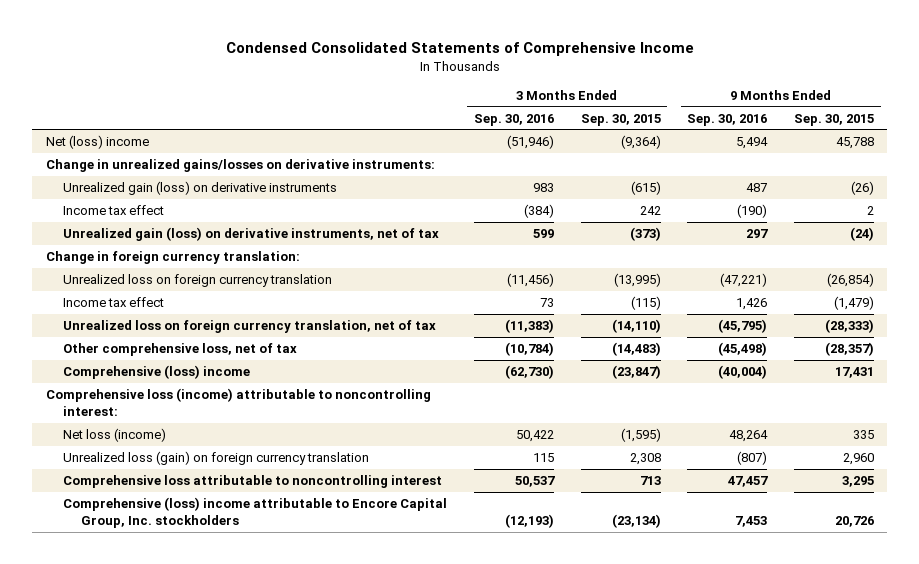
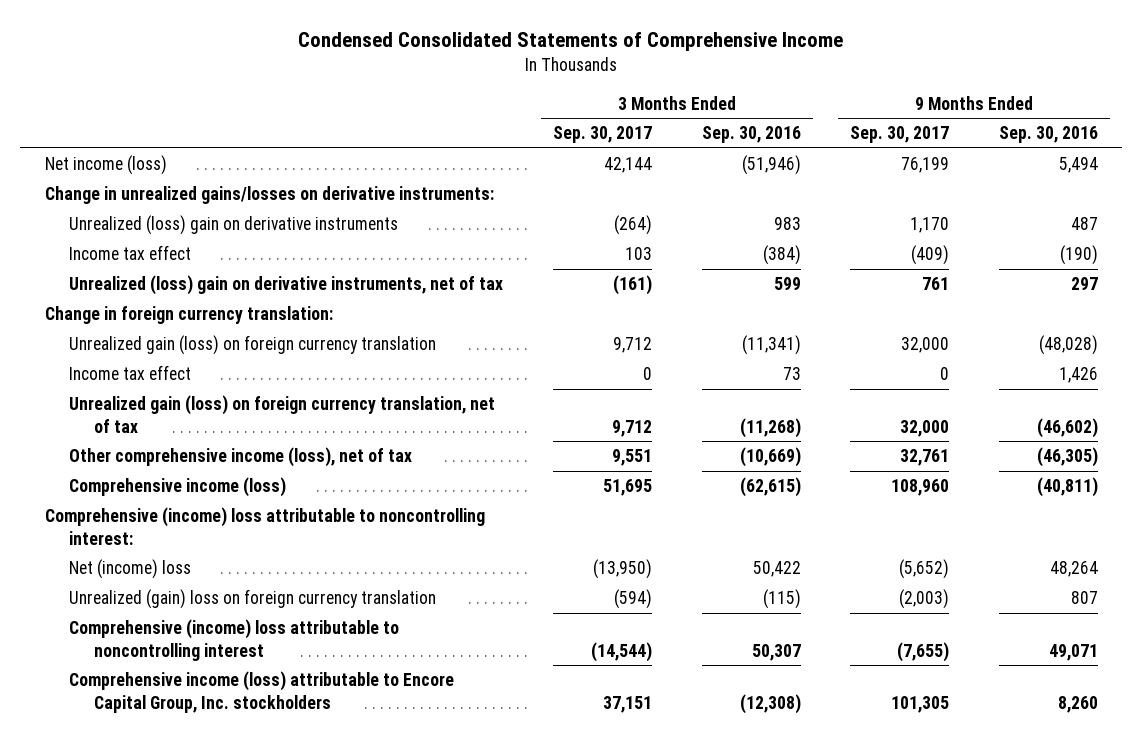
[580,113,661,126] Sep. 30, 2015 -> none
[793,113,874,126] Sep. 30, 2015 -> none
none -> [552,126,652,144] Sep. 30, 2017
none -> [850,126,950,144] Sep. 30, 2017
[45,135,149,150] Net (loss) income -> [44,155,167,176] Net income (loss)
[63,181,338,196] Unrealized gain (loss) on derivative instruments -> [69,215,399,236] Unrealized (loss) gain on derivative instruments
[63,227,440,242] Unrealized gain (loss) on derivative instruments, net of tax -> [69,275,504,296] Unrealized (loss) gain on derivative instruments, net of tax
[63,274,333,288] Unrealized loss on foreign currency translation -> [69,335,437,356] Unrealized gain (loss) on foreign currency translation
[506,273,554,288] (11,456) -> [741,335,801,356] (11,341)
[720,273,768,288] (47,221) -> [1038,335,1098,356] (48,028)
[63,320,437,334] Unrealized loss on foreign currency translation, net of tax -> [69,395,496,433] Unrealized gain (loss) on foreign currency translation, net of tax
[504,319,554,334] (11,383) -> [739,417,801,438] (11,268)
[718,319,768,334] (45,795) -> [1036,417,1098,438] (46,602)
[63,343,298,357] Other comprehensive loss, net of tax -> [69,447,413,468] Other comprehensive income (loss), net of tax
[504,342,554,357] (10,784) -> [739,447,801,468] (10,669)
[718,342,768,357] (45,498) -> [1036,447,1098,468] (46,305)
[63,365,251,380] Comprehensive (loss) income -> [69,477,287,498] Comprehensive income (loss)
[504,365,554,380] (62,730) -> [739,477,801,498] (62,615)
[718,365,768,380] (40,004) -> [1036,477,1098,498] (40,811)
[45,388,431,416] Comprehensive loss (income) attributable to noncontrolling interest: -> [44,507,485,545] Comprehensive (income) loss attributable to noncontrolling interest:
[63,428,167,443] Net loss (income) -> [69,559,192,580] Net (income) loss
[63,451,370,466] Unrealized loss (gain) on foreign currency translation -> [69,589,437,610] Unrealized (gain) loss on foreign currency translation
[532,453,554,463] 115 -> [762,589,801,610] (115)
[737,451,768,466] (807) -> [1070,591,1098,605] 807
[63,475,443,489] Comprehensive loss attributable to noncontrolling interest -> [69,619,400,661] Comprehensive (income) loss attributable to noncontrolling interest
[514,476,555,488] 50,537 -> [751,643,801,661] 50,307
[728,476,769,488] 47,457 -> [1048,643,1098,661] 49,071
[63,497,448,528] Comprehensive (loss) income attributable to Encore Capital Group, Inc. stockholders -> [69,671,455,713] Comprehensive income (loss) attributable to Encore Capital Group, Inc. stockholders
[504,513,554,528] (12,193) -> [739,693,801,714] (12,308)
[735,515,768,527] 7,453 -> [1057,695,1098,713] 8,260

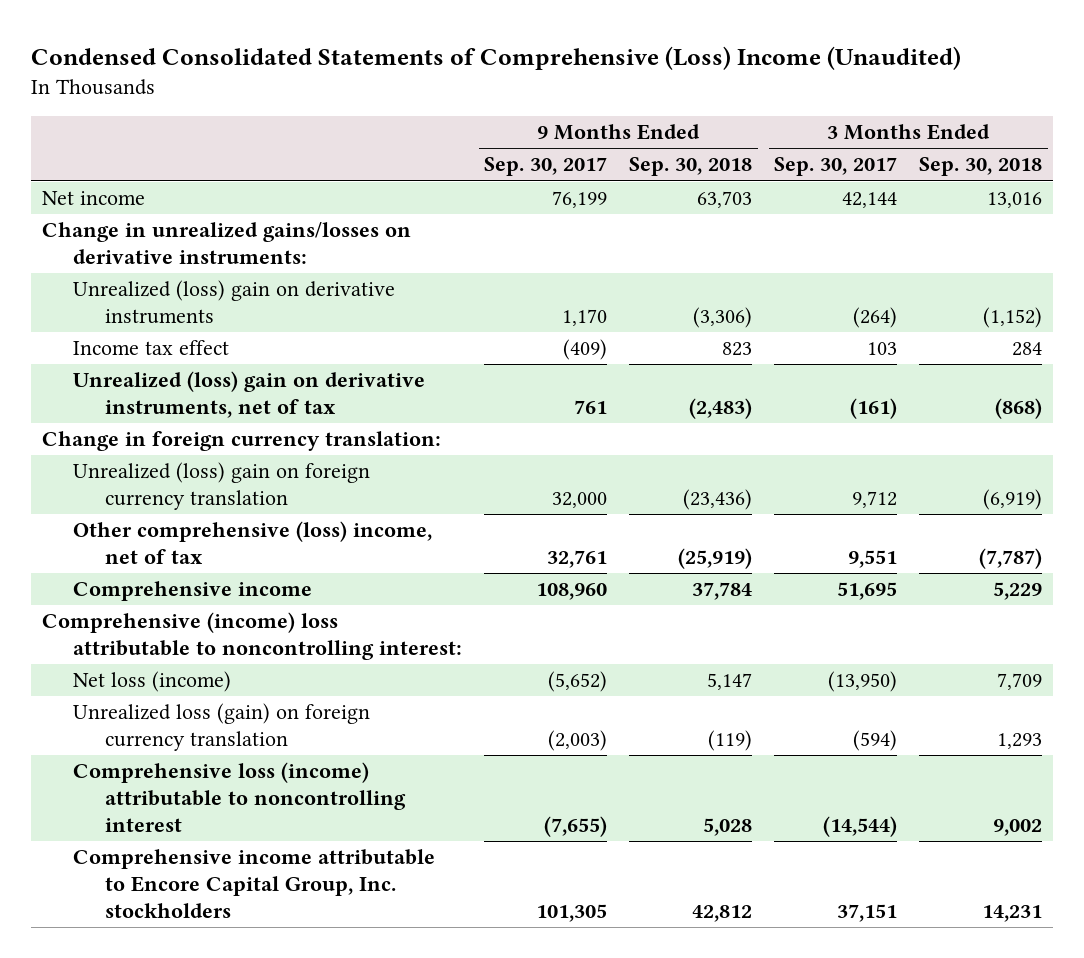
[298,32,844,52] Condensed Consolidated Statements of Comprehensive Income -> [30,45,961,70] Condensed Consolidated Statements of Comprehensive (Loss) Income (Unaudited)
[701,126,801,144] Sep. 30, 2016 -> none
[998,126,1098,144] Sep. 30, 2016 -> none
none -> [629,157,753,177] Sep. 30, 2018
none -> [919,157,1043,177] Sep. 30, 2018
[44,155,167,176] Net income (loss) -> [41,191,145,206] Net income
[69,365,192,381] Income tax effect -> none
[69,395,496,433] Unrealized gain (loss) on foreign currency translation, net of tax -> none
[69,335,437,356] Unrealized gain (loss) on foreign currency translation -> [73,462,371,511] Unrealized (loss) gain on foreign currency translation
[69,447,413,468] Other comprehensive income (loss), net of tax -> [73,521,433,565] Other comprehensive (loss) income, net of tax
[69,477,287,498] Comprehensive income (loss) -> [73,581,313,602] Comprehensive income
[69,559,192,580] Net (income) loss -> [73,671,232,693] Net loss (income)
[69,589,437,610] Unrealized (gain) loss on foreign currency translation -> [73,703,371,752] Unrealized loss (gain) on foreign currency translation
[69,619,400,661] Comprehensive (income) loss attributable to noncontrolling interest -> [73,762,406,832] Comprehensive loss (income) attributable to noncontrolling interest
[69,671,455,713] Comprehensive income (loss) attributable to Encore Capital Group, Inc. stockholders -> [73,849,436,918] Comprehensive income attributable to Encore Capital Group, Inc. stockholders

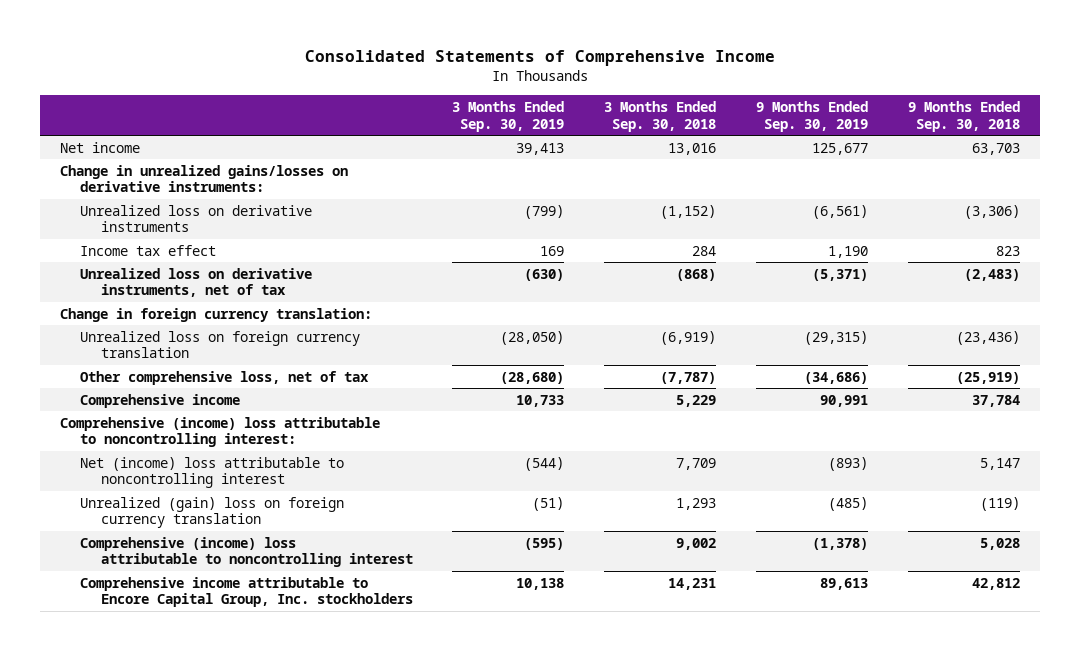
[30,45,961,70] Condensed Consolidated Statements of Comprehensive (Loss) Income (Unaudited) -> [305,50,776,67] Consolidated Statements of Comprehensive Income
[484,157,608,177] Sep. 30, 2017 -> none
[774,157,898,177] Sep. 30, 2017 -> none
none -> [452,100,565,132] 3 Months Ended Sep. 30, 2019
none -> [756,100,869,132] 9 Months Ended Sep. 30, 2019
[73,280,396,325] Unrealized (loss) gain on derivative instruments -> [80,204,313,233] Unrealized loss on derivative instruments
[73,371,426,419] Unrealized (loss) gain on derivative instruments, net of tax -> [80,267,313,298] Unrealized loss on derivative instruments, net of tax
[73,462,371,511] Unrealized (loss) gain on foreign currency translation -> [80,330,361,359] Unrealized loss on foreign currency translation
[73,521,433,565] Other comprehensive (loss) income, net of tax -> [80,370,370,385] Other comprehensive loss, net of tax
[73,671,232,693] Net loss (income) -> [80,456,345,489] Net (income) loss attributable to noncontrolling interest
[73,703,371,752] Unrealized loss (gain) on foreign currency translation -> [80,496,345,529] Unrealized (gain) loss on foreign currency translation
[73,762,406,832] Comprehensive loss (income) attributable to noncontrolling interest -> [80,536,413,568] Comprehensive (income) loss attributable to noncontrolling interest

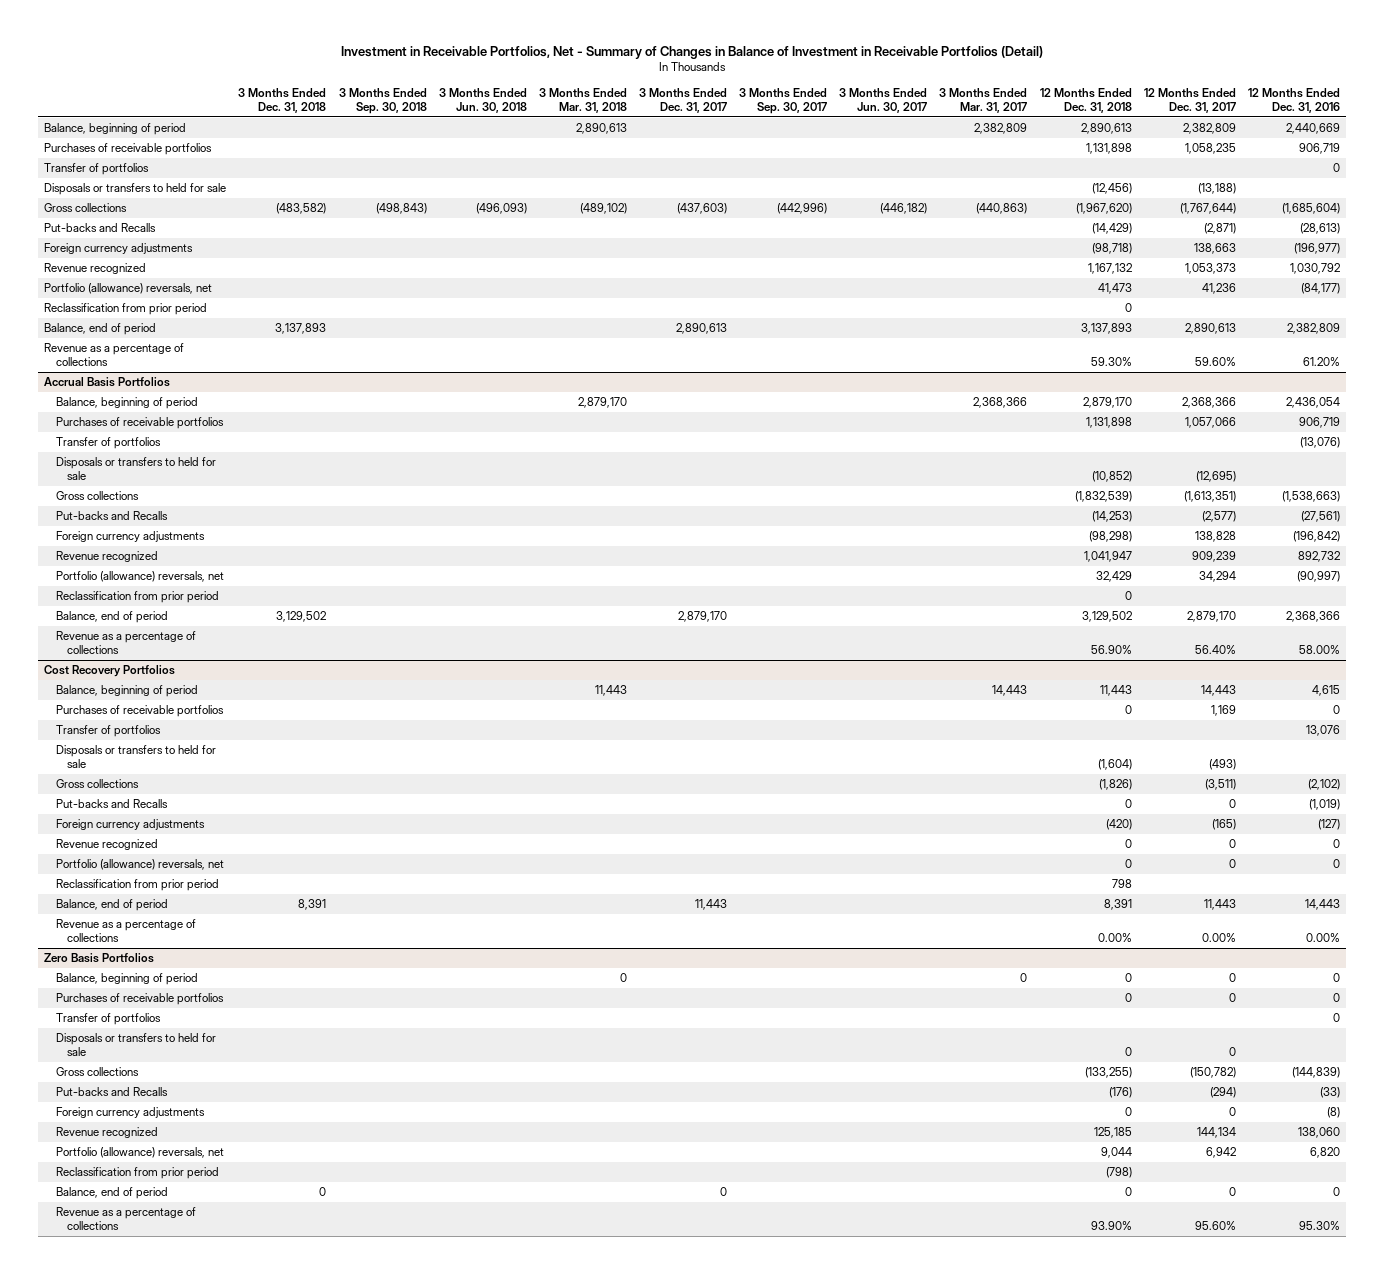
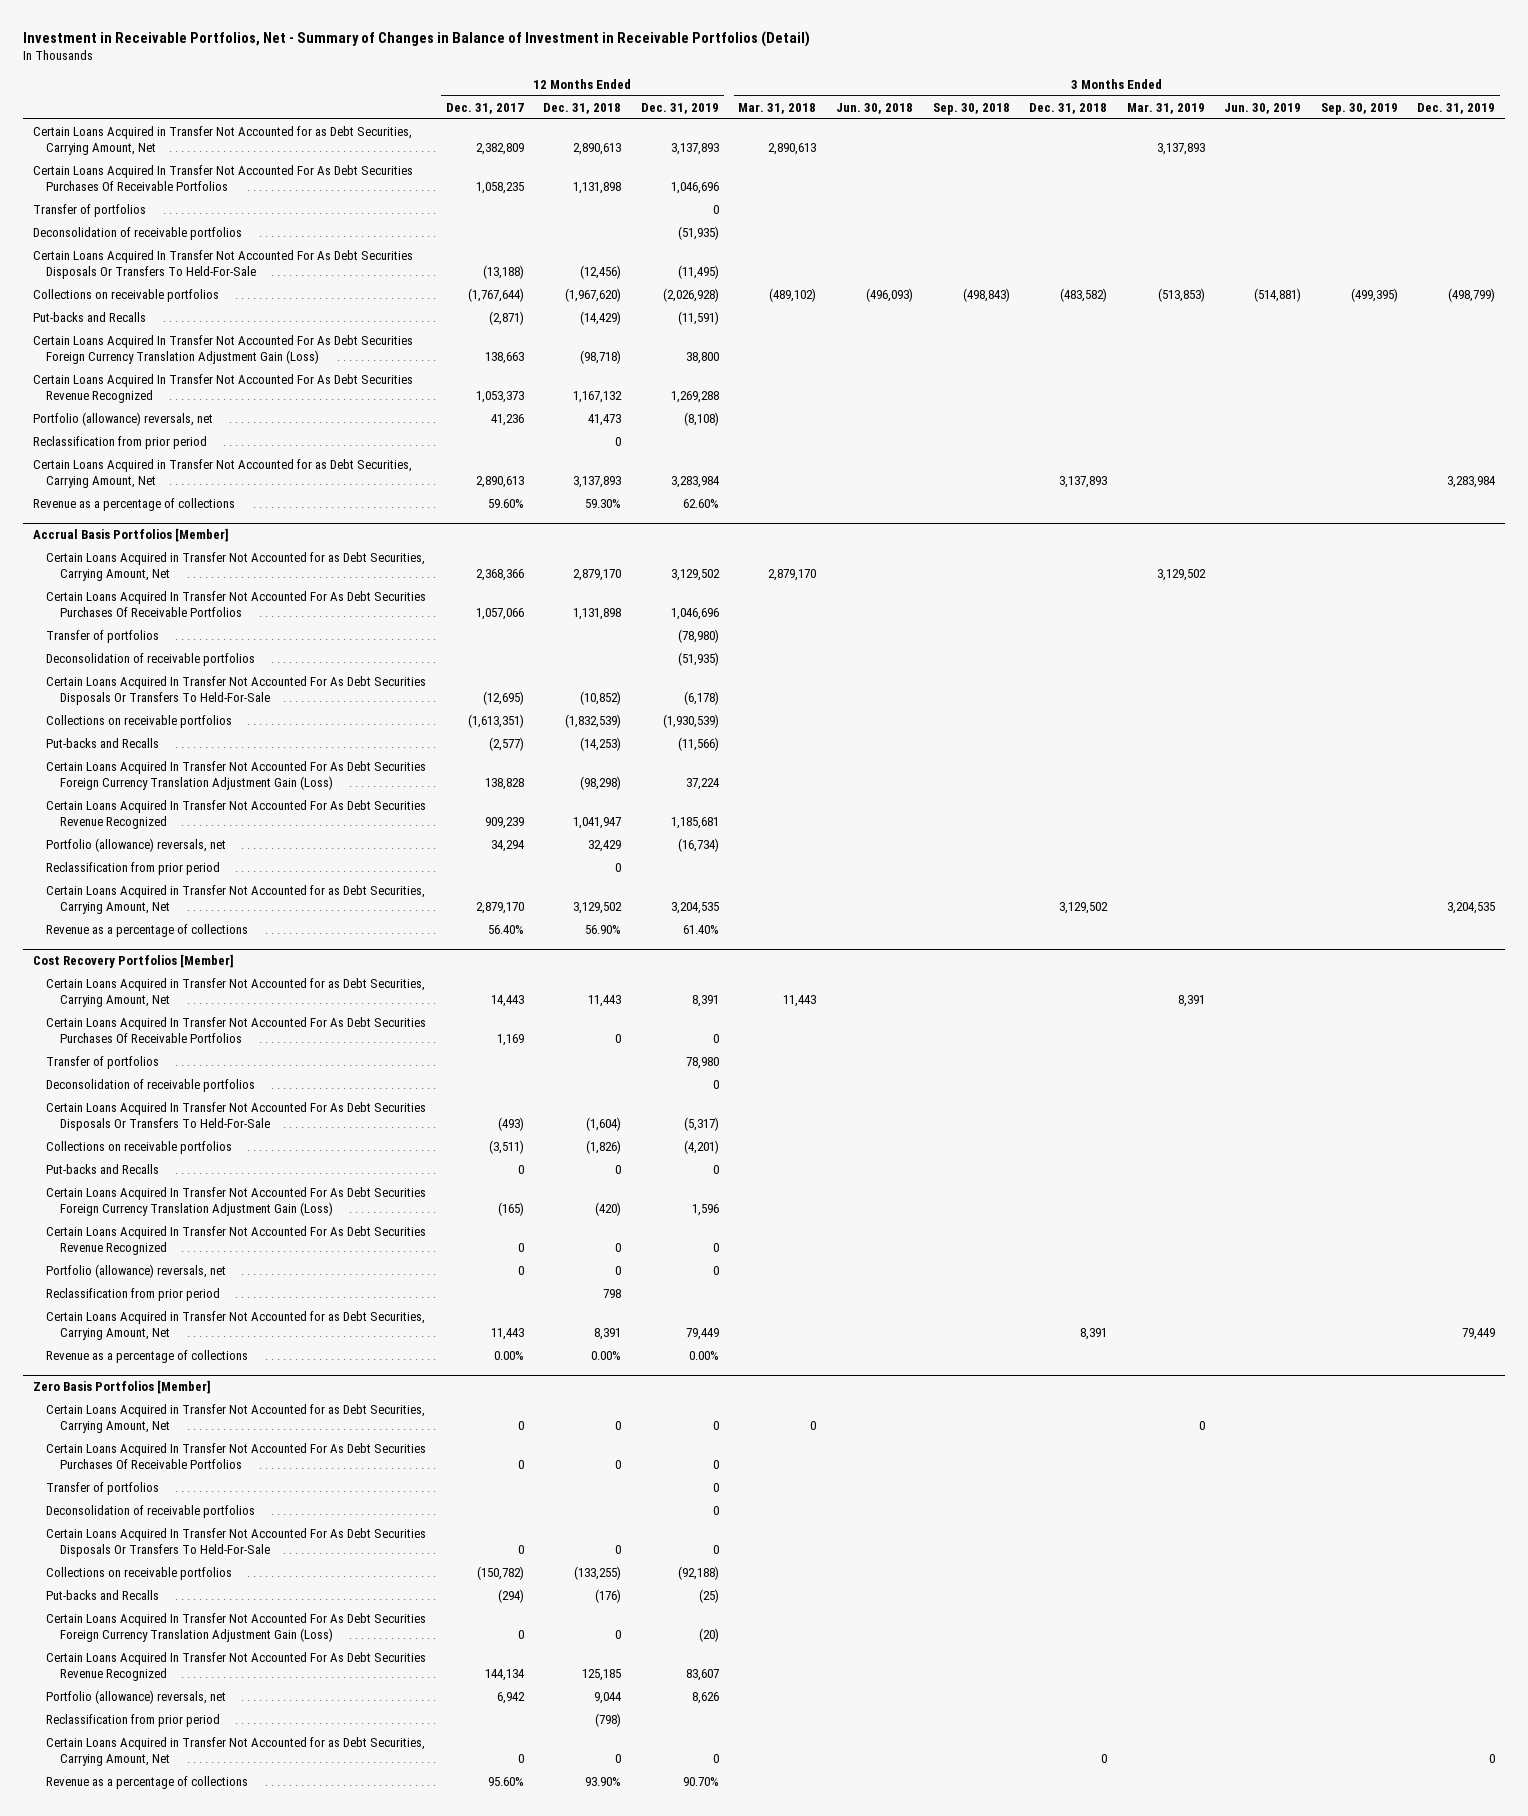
[638,88,727,114] 3 Months Ended Dec. 31, 2017 -> none
[739,88,828,115] 3 Months Ended Sep. 30, 2017 -> none
[839,88,928,114] 3 Months Ended Jun. 30, 2017 -> none
[939,88,1028,114] 3 Months Ended Mar. 31, 2017 -> none
[1247,88,1340,114] 12 Months Ended Dec. 31, 2016 -> none
none -> [640,102,719,114] Dec. 31, 2019
none -> [1126,102,1205,114] Mar. 31, 2019
none -> [1224,102,1302,114] Jun. 30, 2019
none -> [1320,102,1398,115] Sep. 30, 2019
none -> [1417,102,1496,114] Dec. 31, 2019
[44,123,187,136] Balance, beginning of period -> [32,125,412,156] Certain Loans Acquired in Transfer Not Accounted for as Debt Securities, Carrying Amount, Net
[44,143,213,156] Purchases of receivable portfolios -> [32,164,413,192] Certain Loans Acquired In Transfer Not Accounted For As Debt Securities Purchases Of Receivable Portfolios
none -> [32,226,242,240] Deconsolidation of receivable portfolios
[44,183,227,196] Disposals or transfers to held for sale -> [32,249,413,280] Certain Loans Acquired In Transfer Not Accounted For As Debt Securities Disposals Or Transfers To Held-For-Sale
[44,203,128,213] Gross collections -> [32,288,219,302] Collections on receivable portfolios
[44,243,194,255] Foreign currency adjustments -> [32,334,413,365] Certain Loans Acquired In Transfer Not Accounted For As Debt Securities Foreign Currency Translation Adjustment Gain (Loss)
[44,263,147,275] Revenue recognized -> [32,373,413,404] Certain Loans Acquired In Transfer Not Accounted For As Debt Securities Revenue Recognized
[44,323,157,336] Balance, end of period -> [32,458,412,489] Certain Loans Acquired in Transfer Not Accounted for as Debt Securities, Carrying Amount, Net
[44,377,171,388] Accrual Basis Portfolios -> [32,528,229,543] Accrual Basis Portfolios [Member]
[55,397,198,410] Balance, beginning of period -> [46,551,426,582] Certain Loans Acquired in Transfer Not Accounted for as Debt Securities, Carrying Amount, Net
[55,417,224,430] Purchases of receivable portfolios -> [46,590,427,618] Certain Loans Acquired In Transfer Not Accounted For As Debt Securities Purchases Of Receivable Portfolios
none -> [46,652,256,666] Deconsolidation of receivable portfolios
[55,457,216,481] Disposals or transfers to held for sale -> [46,675,427,706] Certain Loans Acquired In Transfer Not Accounted For As Debt Securities Disposals Or Transfers To Held-For-Sale
[55,491,139,501] Gross collections -> [46,714,233,728] Collections on receivable portfolios
[55,531,205,543] Foreign currency adjustments -> [46,760,427,791] Certain Loans Acquired In Transfer Not Accounted For As Debt Securities Foreign Currency Translation Adjustment Gain (Loss)
[55,551,158,563] Revenue recognized -> [46,799,427,830] Certain Loans Acquired In Transfer Not Accounted For As Debt Securities Revenue Recognized
[55,611,168,624] Balance, end of period -> [46,884,426,915] Certain Loans Acquired in Transfer Not Accounted for as Debt Securities, Carrying Amount, Net
[44,665,176,678] Cost Recovery Portfolios -> [32,954,234,969] Cost Recovery Portfolios [Member]
[55,685,198,698] Balance, beginning of period -> [46,977,426,1008] Certain Loans Acquired in Transfer Not Accounted for as Debt Securities, Carrying Amount, Net
[55,705,224,718] Purchases of receivable portfolios -> [46,1016,427,1044] Certain Loans Acquired In Transfer Not Accounted For As Debt Securities Purchases Of Receivable Portfolios
none -> [46,1078,256,1092] Deconsolidation of receivable portfolios
[55,745,216,769] Disposals or transfers to held for sale -> [46,1101,427,1132] Certain Loans Acquired In Transfer Not Accounted For As Debt Securities Disposals Or Transfers To Held-For-Sale
[55,779,139,789] Gross collections -> [46,1140,233,1154] Collections on receivable portfolios
[55,819,205,831] Foreign currency adjustments -> [46,1186,427,1217] Certain Loans Acquired In Transfer Not Accounted For As Debt Securities Foreign Currency Translation Adjustment Gain (Loss)
[55,839,158,851] Revenue recognized -> [46,1225,427,1256] Certain Loans Acquired In Transfer Not Accounted For As Debt Securities Revenue Recognized
[55,899,168,912] Balance, end of period -> [46,1310,426,1341] Certain Loans Acquired in Transfer Not Accounted for as Debt Securities, Carrying Amount, Net
[44,953,155,964] Zero Basis Portfolios -> [32,1380,211,1395] Zero Basis Portfolios [Member]
[55,973,198,986] Balance, beginning of period -> [46,1403,426,1434] Certain Loans Acquired in Transfer Not Accounted for as Debt Securities, Carrying Amount, Net
[55,993,224,1006] Purchases of receivable portfolios -> [46,1442,427,1470] Certain Loans Acquired In Transfer Not Accounted For As Debt Securities Purchases Of Receivable Portfolios
none -> [46,1504,256,1518] Deconsolidation of receivable portfolios
[55,1033,216,1057] Disposals or transfers to held for sale -> [46,1527,427,1558] Certain Loans Acquired In Transfer Not Accounted For As Debt Securities Disposals Or Transfers To Held-For-Sale
[55,1067,139,1077] Gross collections -> [46,1566,233,1580] Collections on receivable portfolios
[55,1107,205,1119] Foreign currency adjustments -> [46,1612,427,1643] Certain Loans Acquired In Transfer Not Accounted For As Debt Securities Foreign Currency Translation Adjustment Gain (Loss)
[55,1127,158,1139] Revenue recognized -> [46,1651,427,1682] Certain Loans Acquired In Transfer Not Accounted For As Debt Securities Revenue Recognized
[55,1187,168,1200] Balance, end of period -> [46,1736,426,1767] Certain Loans Acquired in Transfer Not Accounted for as Debt Securities, Carrying Amount, Net

